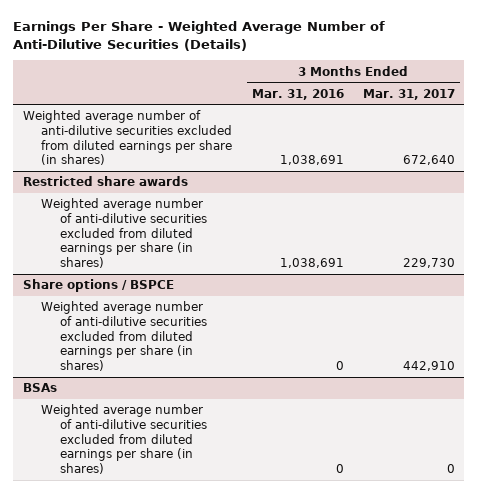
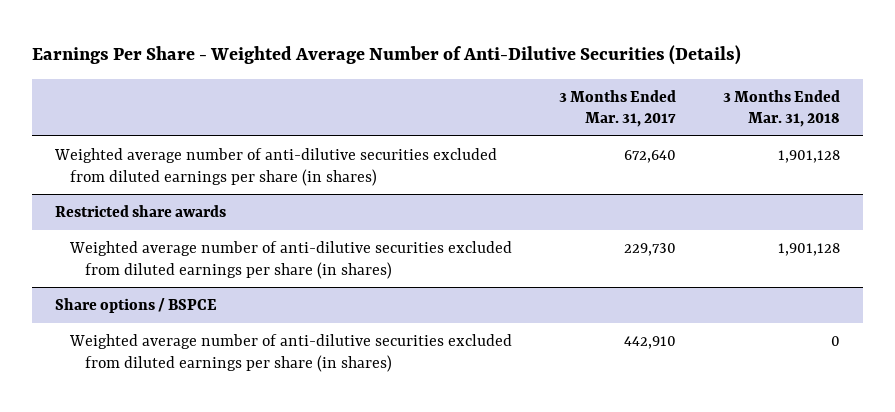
[251,88,344,100] Mar. 31, 2016 -> none
none -> [722,89,840,128] 3 Months Ended Mar. 31, 2018
[23,383,58,393] BSAs -> none
[41,404,207,474] Weighted average number of anti-dilutive securities excluded from diluted earnings per share (in shares) -> none

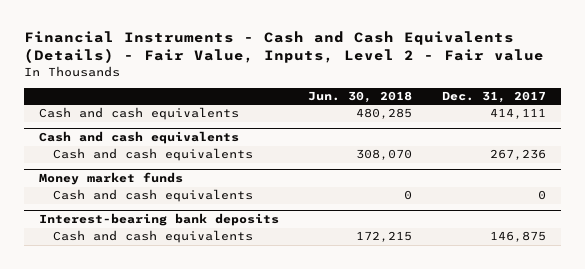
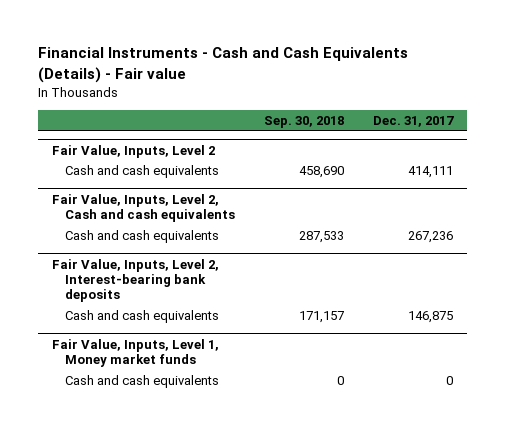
[23,31,544,64] Financial Instruments - Cash and Cash Equivalents (Details) - Fair Value, Inputs, Level 2 - Fair value -> [38,47,409,83] Financial Instruments - Cash and Cash Equivalents (Details) - Fair value
[308,91,413,104] Jun. 30, 2018 -> none
none -> [264,116,345,129] Sep. 30, 2018
none -> [52,144,216,158] Fair Value, Inputs, Level 2
[38,131,239,145] Cash and cash equivalents -> none
none -> [52,193,236,222] Fair Value, Inputs, Level 2, Cash and cash equivalents
[38,172,183,186] Money market funds -> none
[52,189,253,203] Cash and cash equivalents -> none
[38,213,279,227] Interest-bearing bank deposits -> none
none -> [52,258,220,303] Fair Value, Inputs, Level 2, Interest-bearing bank deposits
none -> [52,338,220,367] Fair Value, Inputs, Level 1, Money market funds
none -> [65,375,220,389] Cash and cash equivalents

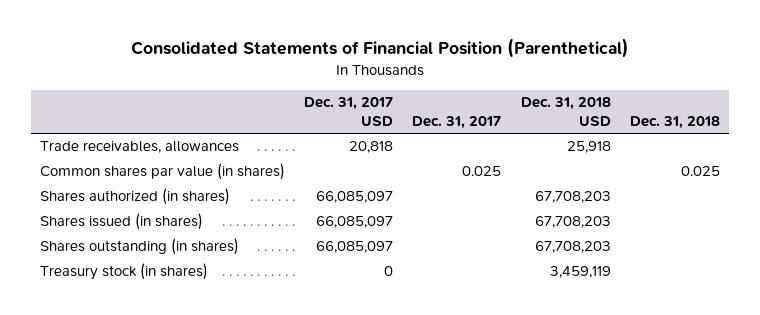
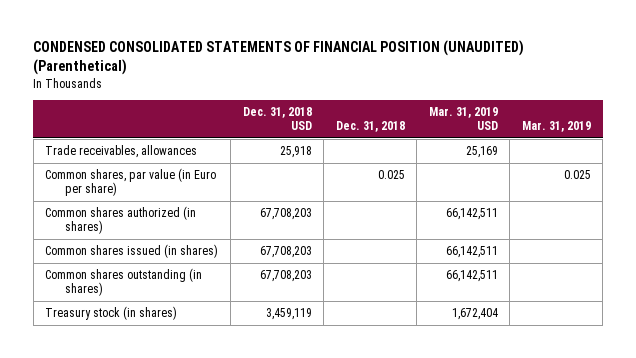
[130,38,629,59] Consolidated Statements of Financial Position (Parenthetical) -> [33,40,525,76] CONDENSED CONSOLIDATED STATEMENTS OF FINANCIAL POSITION (UNAUDITED) (Parenthetical)
[304,97,394,127] Dec. 31, 2017 USD -> none
[412,116,502,130] Dec. 31, 2017 -> none
none -> [428,106,498,131] Mar. 31, 2019 USD
none -> [521,121,591,133] Mar. 31, 2019
[40,163,286,181] Common shares par value (in shares) -> [45,168,217,197] Common shares, par value (in Euro per share)
[40,188,231,206] Shares authorized (in shares) -> [45,206,197,235] Common shares authorized (in shares)
[40,213,204,231] Shares issued (in shares) -> [45,244,219,259] Common shares issued (in shares)
[40,238,240,256] Shares outstanding (in shares) -> [45,268,203,297] Common shares outstanding (in shares)

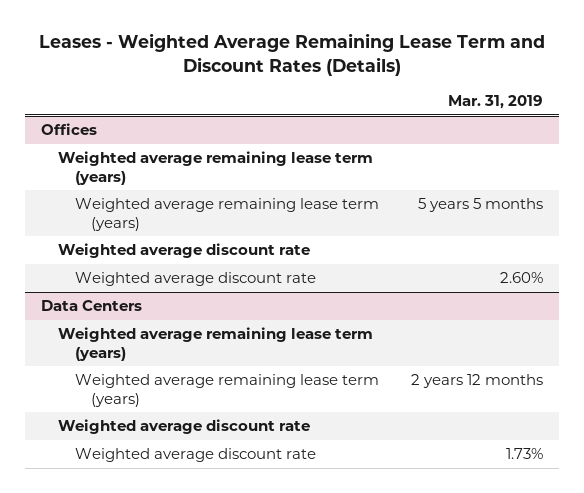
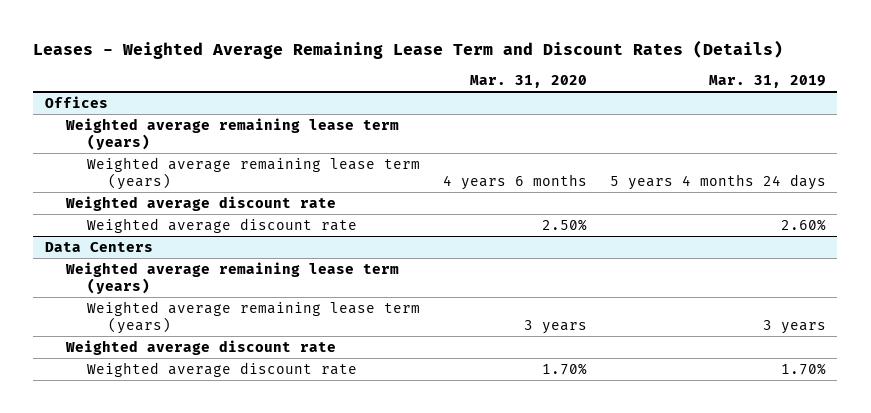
none -> [469,74,587,88] Mar. 31, 2020
[417,198,543,213] 5 years 5 months -> [609,173,826,190] 5 years 4 months 24 days
[410,374,543,389] 2 years 12 months -> [762,319,826,334] 3 years
[505,448,543,460] 1.73% -> [780,363,826,376] 1.70%

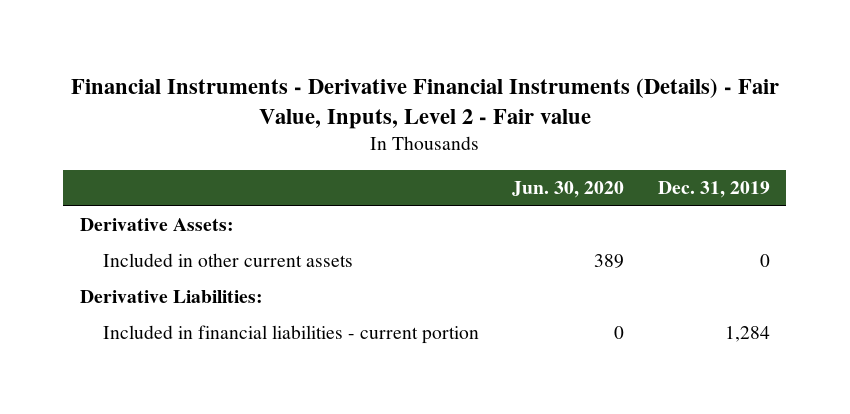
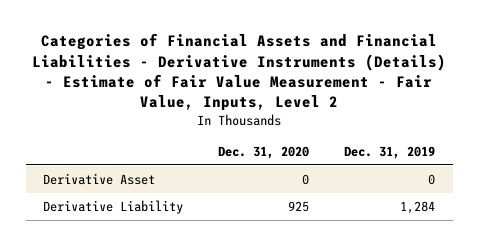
[70,77,779,130] Financial Instruments - Derivative Financial Instruments (Details) - Fair Value, Inputs, Level 2 - Fair value -> [32,33,447,112] Categories of Financial Assets and Financial Liabilities - Derivative Instruments (Details) - Estimate of Fair Value Measurement - Fair Value, Inputs, Level 2
[512,181,625,199] Jun. 30, 2020 -> none
none -> [218,145,310,159] Dec. 31, 2020
[79,218,234,232] Derivative Assets: -> none
[79,290,263,304] Derivative Liabilities: -> none
[103,253,354,268] Included in other current assets -> [43,172,156,185] Derivative Asset
[103,325,480,345] Included in financial liabilities - current portion -> [43,199,184,214] Derivative Liability

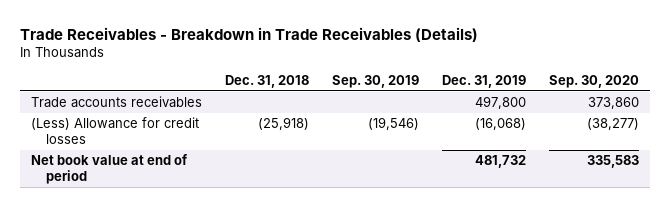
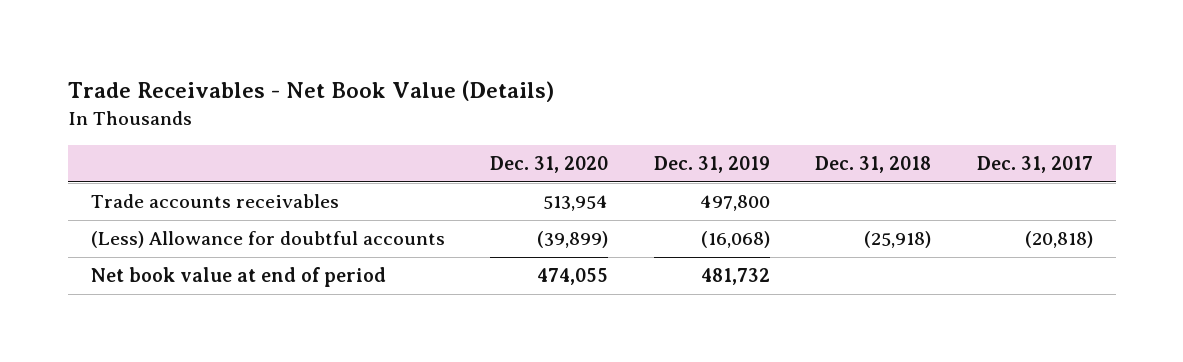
[19,26,478,42] Trade Receivables - Breakdown in Trade Receivables (Details) -> [67,80,554,103] Trade Receivables - Net Book Value (Details)
[331,75,419,89] Sep. 30, 2019 -> none
[548,75,639,89] Sep. 30, 2020 -> none
none -> [490,155,609,173] Dec. 31, 2020
none -> [976,155,1093,173] Dec. 31, 2017
[31,117,200,144] (Less) Allowance for credit losses -> [90,231,445,249] (Less) Allowance for doubtful accounts

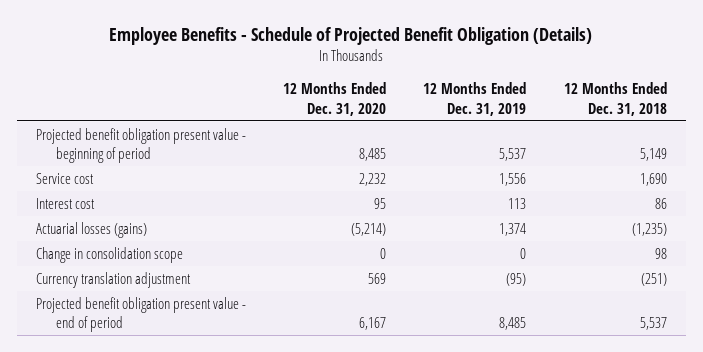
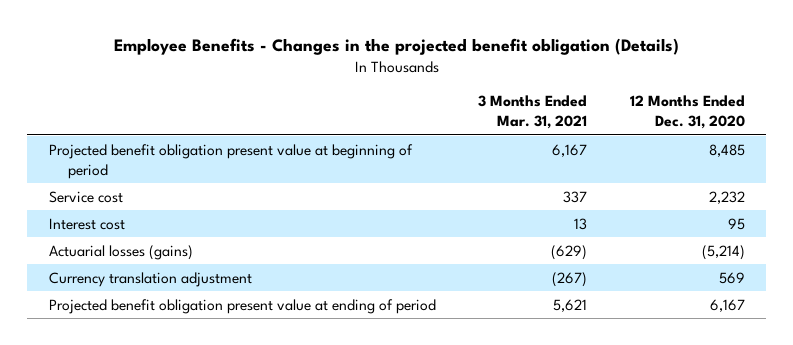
[109,26,593,45] Employee Benefits - Schedule of Projected Benefit Obligation (Details) -> [113,38,679,56] Employee Benefits - Changes in the projected benefit obligation (Details)
[423,82,527,116] 12 Months Ended Dec. 31, 2019 -> none
[563,82,667,116] 12 Months Ended Dec. 31, 2018 -> none
none -> [478,95,588,129] 3 Months Ended Mar. 31, 2021
[35,127,246,164] Projected benefit obligation present value - beginning of period -> [48,143,413,179] Projected benefit obligation present value at beginning of period
[35,246,183,263] Change in consolidation scope -> none
[35,296,246,333] Projected benefit obligation present value - end of period -> [48,298,436,314] Projected benefit obligation present value at ending of period

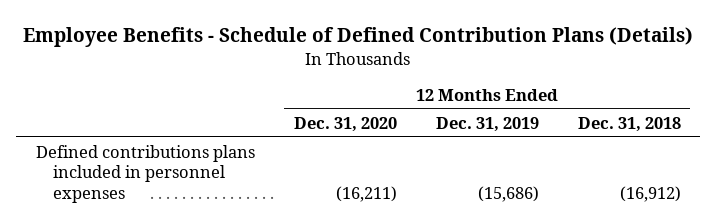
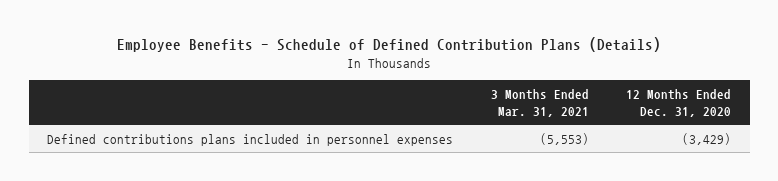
[435,116,539,132] Dec. 31, 2019 -> none
[577,116,681,132] Dec. 31, 2018 -> none
none -> [490,88,589,117] 3 Months Ended Mar. 31, 2021
[335,185,397,202] (16,211) -> [682,132,732,145] (3,429)

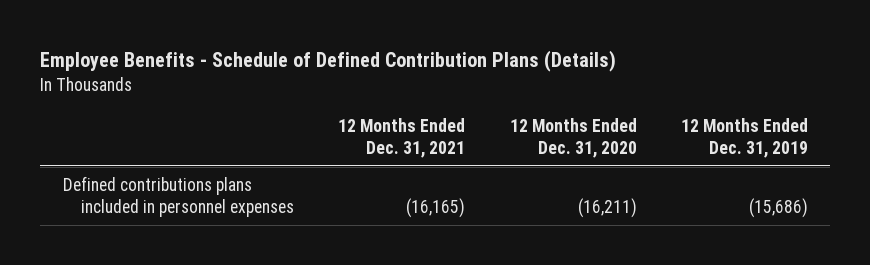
[490,88,589,117] 3 Months Ended Mar. 31, 2021 -> none
none -> [338,118,466,159] 12 Months Ended Dec. 31, 2021
none -> [680,118,808,159] 12 Months Ended Dec. 31, 2019
[682,132,732,145] (3,429) -> [577,198,637,219] (16,211)

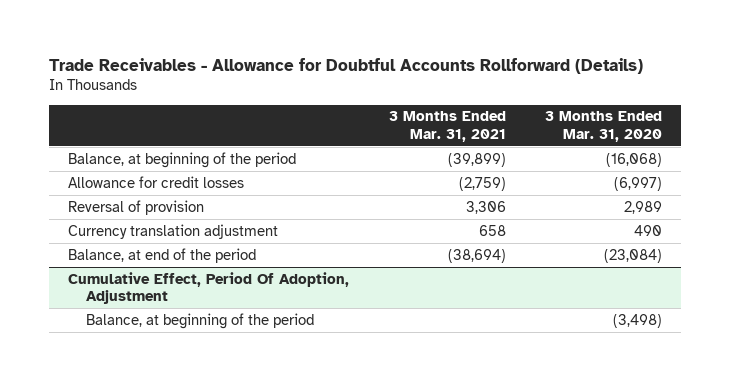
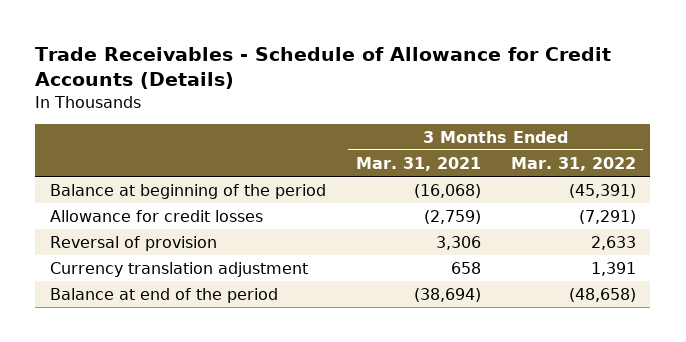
[48,58,643,75] Trade Receivables - Allowance for Doubtful Accounts Rollforward (Details) -> [35,46,612,89] Trade Receivables - Schedule of Allowance for Credit Accounts (Details)
[544,111,662,142] 3 Months Ended Mar. 31, 2020 -> none
none -> [510,157,636,172] Mar. 31, 2022
[68,151,297,168] Balance, at beginning of the period -> [50,184,327,200] Balance at beginning of the period
[447,152,506,167] (39,899) -> [413,184,481,199] (16,068)
[68,271,350,305] Cumulative Effect, Period Of Adoption, Adjustment -> none
[86,312,315,329] Balance, at beginning of the period -> none
[68,247,257,263] Balance, at end of the period -> [50,288,279,304] Balance at end of the period

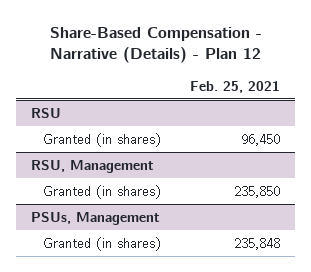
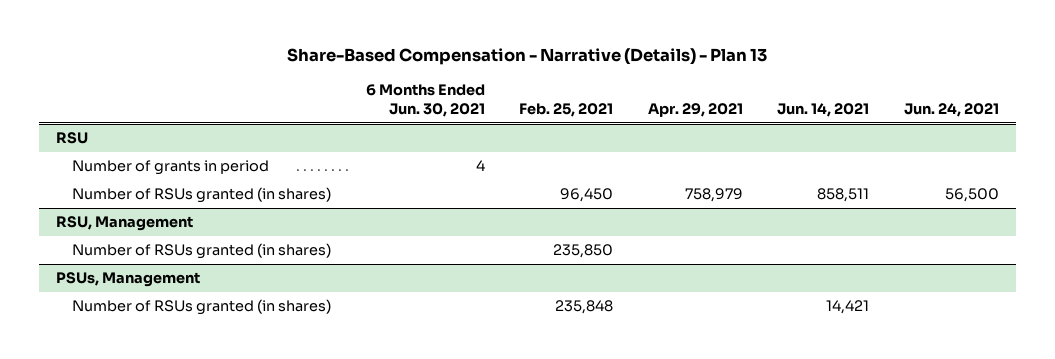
[49,26,262,64] Share-Based Compensation - Narrative (Details) - Plan 12 -> [287,48,768,66] Share-Based Compensation - Narrative (Details) - Plan 13
none -> [365,84,485,118] 6 Months Ended Jun. 30, 2021
none -> [647,103,743,118] Apr. 29, 2021
none -> [777,103,870,118] Jun. 14, 2021
none -> [903,103,999,118] Jun. 24, 2021
none -> [72,160,270,176] Number of grants in period
[43,132,162,147] Granted (in shares) -> [72,187,332,204] Number of RSUs granted (in shares)
[43,184,162,199] Granted (in shares) -> [72,243,332,260] Number of RSUs granted (in shares)
[43,236,162,251] Granted (in shares) -> [72,299,332,316] Number of RSUs granted (in shares)

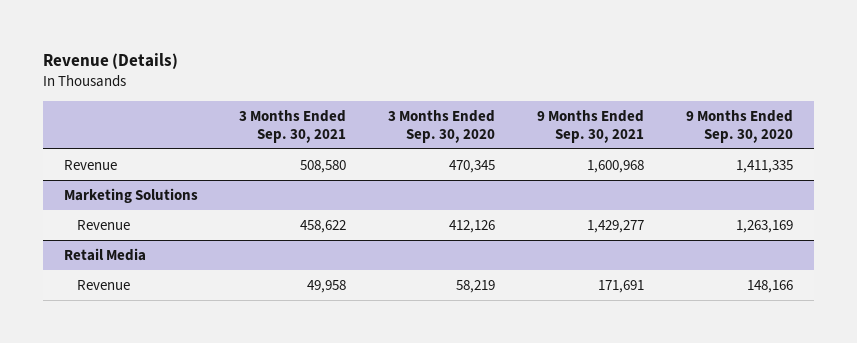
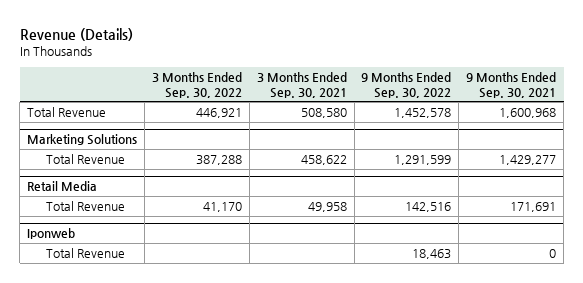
[388,109,496,143] 3 Months Ended Sep. 30, 2020 -> none
[685,109,793,143] 9 Months Ended Sep. 30, 2020 -> none
none -> [151,72,242,98] 3 Months Ended Sep. 30, 2022
none -> [361,72,452,98] 9 Months Ended Sep. 30, 2022
[63,159,117,170] Revenue -> [27,107,107,118] Total Revenue
[76,219,130,230] Revenue -> [46,154,126,165] Total Revenue
[76,279,130,290] Revenue -> [46,201,126,212] Total Revenue
none -> [27,228,76,240] Iponweb
none -> [46,248,126,259] Total Revenue

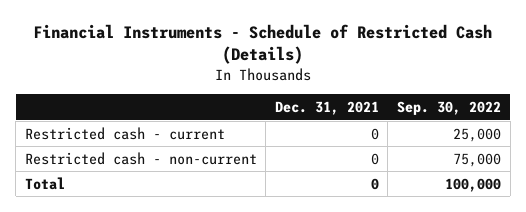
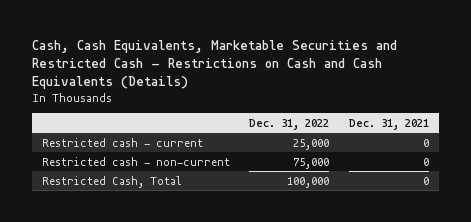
[32,24,492,65] Financial Instruments - Schedule of Restricted Cash (Details) -> [31,39,397,89] Cash, Cash Equivalents, Marketable Securities and Restricted Cash - Restrictions on Cash and Cash Equivalents (Details)
[397,100,502,115] Sep. 30, 2022 -> none
none -> [249,118,330,130] Dec. 31, 2022
[24,176,65,190] Total -> [41,175,182,188] Restricted Cash, Total

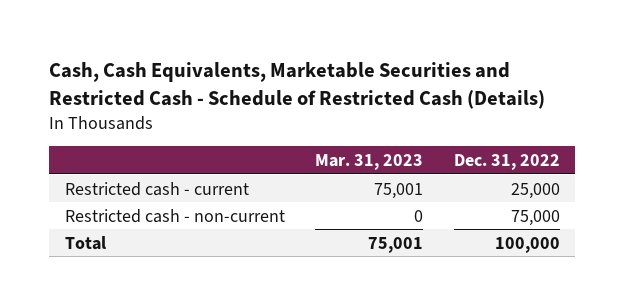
[31,39,397,89] Cash, Cash Equivalents, Marketable Securities and Restricted Cash - Restrictions on Cash and Cash Equivalents (Details) -> [49,61,546,109] Cash, Cash Equivalents, Marketable Securities and Restricted Cash - Schedule of Restricted Cash (Details)
[349,118,430,130] Dec. 31, 2021 -> none
none -> [315,153,424,170] Mar. 31, 2023
[41,175,182,188] Restricted Cash, Total -> [64,235,106,250] Total

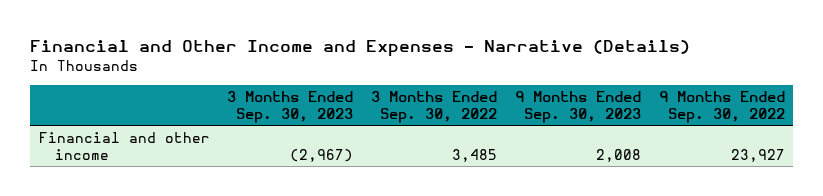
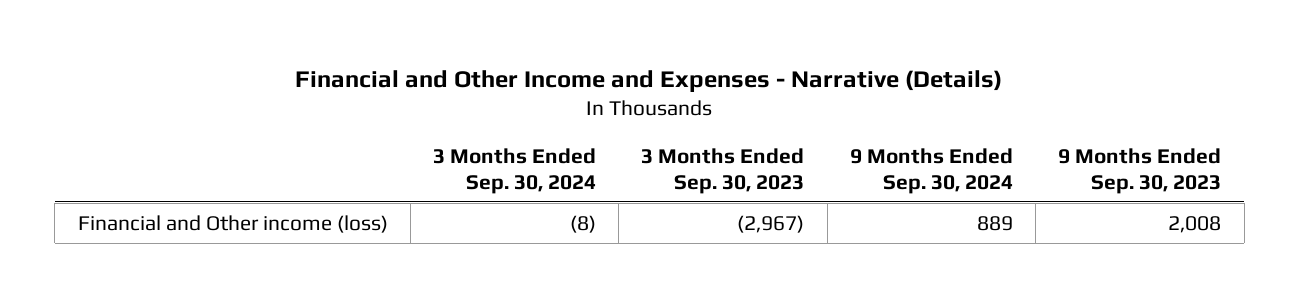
[371,91,498,123] 3 Months Ended Sep. 30, 2022 -> none
[658,91,785,123] 9 Months Ended Sep. 30, 2022 -> none
none -> [433,147,597,194] 3 Months Ended Sep. 30, 2024
none -> [849,147,1013,194] 9 Months Ended Sep. 30, 2024
[38,132,210,160] Financial and other income -> [77,214,388,233] Financial and Other income (loss)

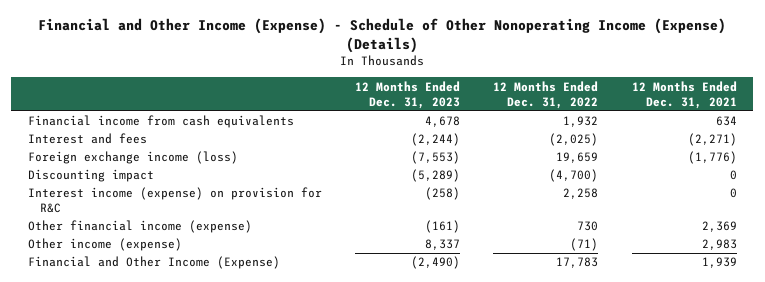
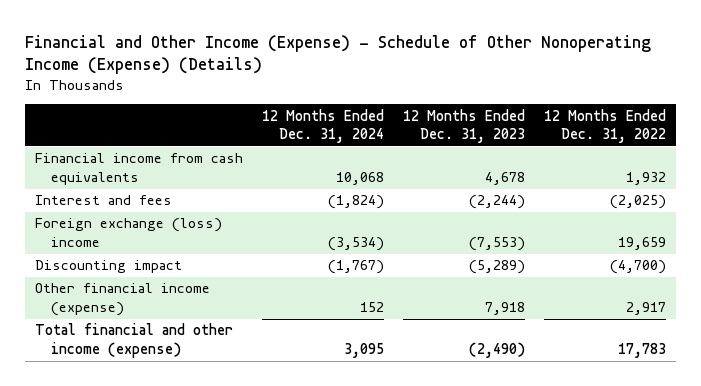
[631,80,737,109] 12 Months Ended Dec. 31, 2021 -> none
none -> [262,108,385,144] 12 Months Ended Dec. 31, 2024
[27,151,238,165] Foreign exchange income (loss) -> [34,218,222,248] Foreign exchange (loss) income
[27,187,322,214] Interest income (expense) on provision for R&C -> none
[27,238,182,252] Other income (expense) -> none
[425,220,461,234] (161) -> [485,302,526,316] 7,918
[577,221,599,232] 730 -> [626,302,667,316] 2,917
[27,256,280,270] Financial and Other Income (Expense) -> [34,323,233,359] Total financial and other income (expense)

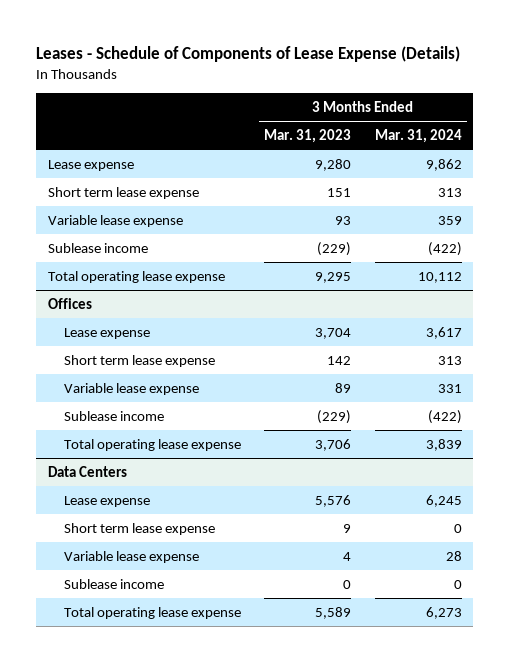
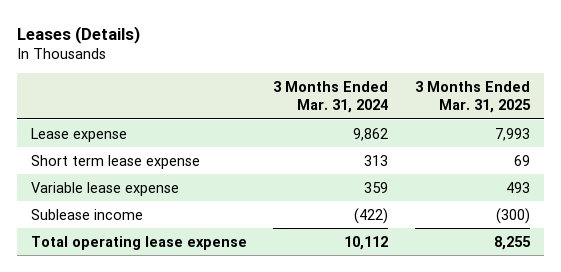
[36,45,461,62] Leases - Schedule of Components of Lease Expense (Details) -> [17,25,141,44] Leases (Details)
[264,129,352,144] Mar. 31, 2023 -> none
none -> [415,81,532,114] 3 Months Ended Mar. 31, 2025
[47,297,92,309] Offices -> none
[64,327,151,339] Lease expense -> none
[64,354,216,367] Short term lease expense -> none
[64,382,200,395] Variable lease expense -> none
[64,410,165,421] Sublease income -> none
[64,438,242,451] Total operating lease expense -> none
[47,465,127,477] Data Centers -> none
[64,495,151,507] Lease expense -> none
[64,522,216,535] Short term lease expense -> none
[64,550,200,563] Variable lease expense -> none
[64,578,165,589] Sublease income -> none
[64,606,242,619] Total operating lease expense -> none

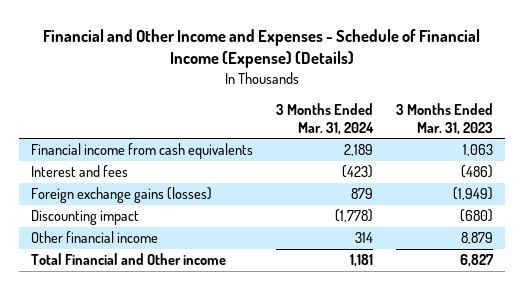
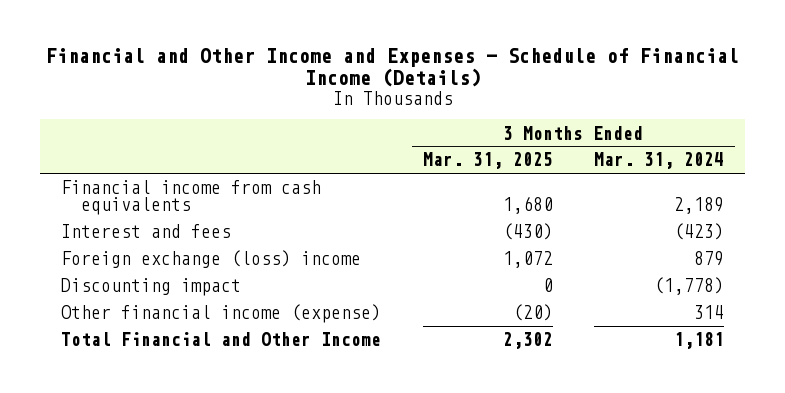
[42,28,480,69] Financial and Other Income and Expenses - Schedule of Financial Income (Expense) (Details) -> [45,47,739,88] Financial and Other Income and Expenses - Schedule of Financial Income (Details)
[396,102,494,135] 3 Months Ended Mar. 31, 2023 -> none
none -> [422,152,553,170] Mar. 31, 2025
[30,187,212,204] Foreign exchange gains (losses) -> [60,250,361,269] Foreign exchange (loss) income
[30,231,158,244] Other financial income -> [60,304,381,324] Other financial income (expense)
[30,253,226,266] Total Financial and Other income -> [60,332,381,347] Total Financial and Other Income

